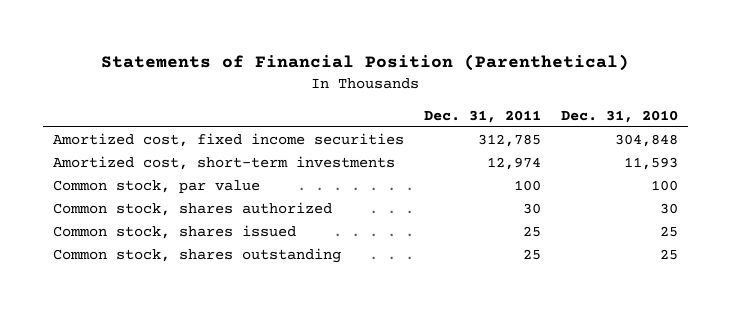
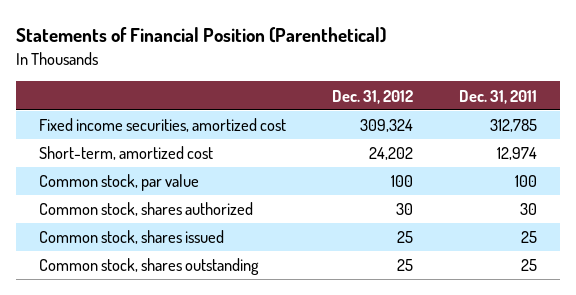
[561,109,679,123] Dec. 31, 2010 -> none
none -> [331,89,413,104] Dec. 31, 2012
[52,133,404,148] Amortized cost, fixed income securities -> [39,118,287,133] Fixed income securities, amortized cost
[52,156,395,171] Amortized cost, short-term investments -> [39,146,214,161] Short-term, amortized cost

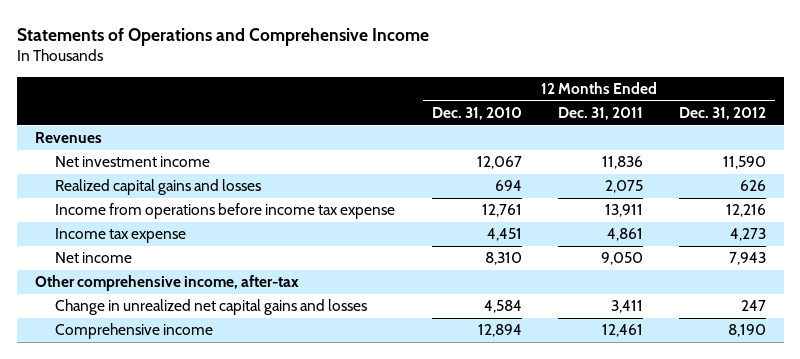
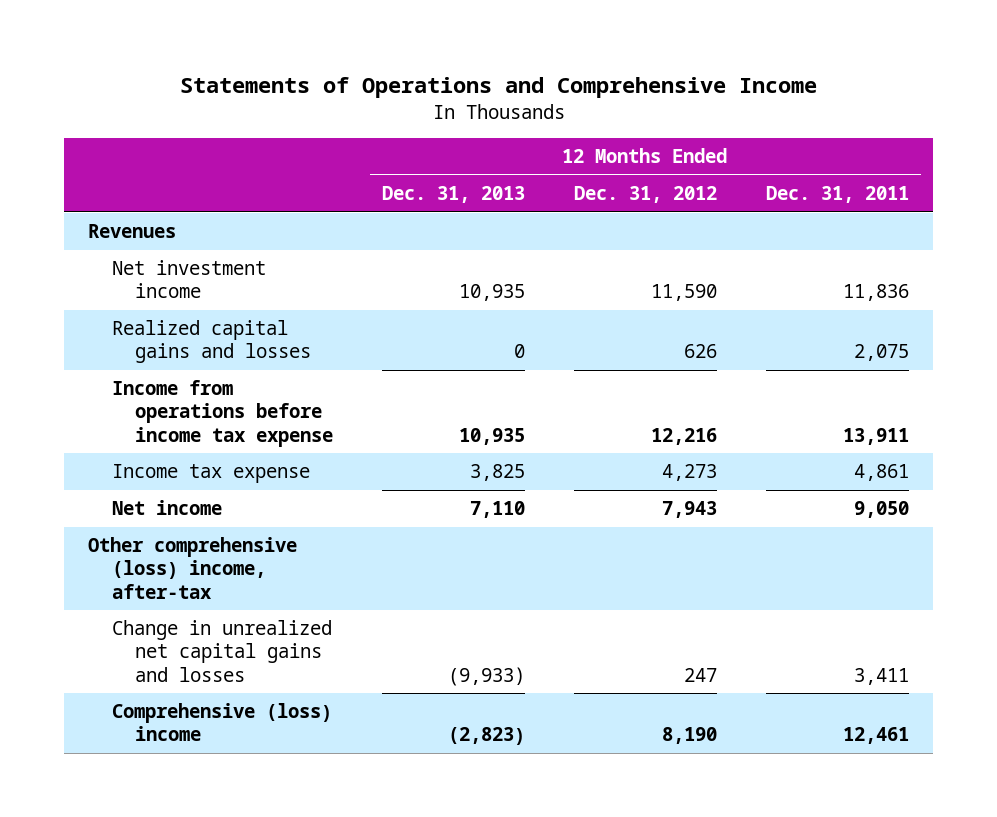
[431,107,522,121] Dec. 31, 2010 -> none
none -> [382,186,526,204] Dec. 31, 2013
[34,275,299,292] Other comprehensive income, after-tax -> [88,537,298,599] Other comprehensive (loss) income, after-tax
[55,323,214,340] Comprehensive income -> [111,703,332,742] Comprehensive (loss) income

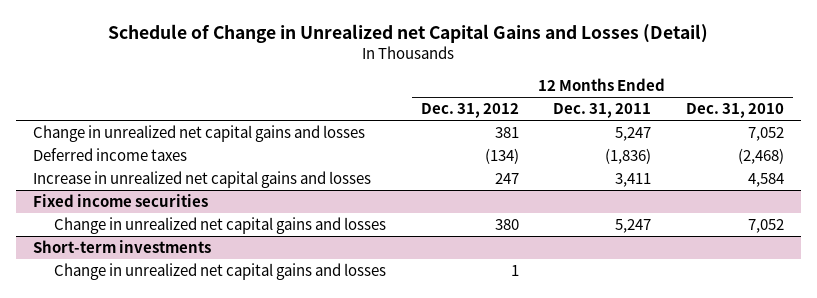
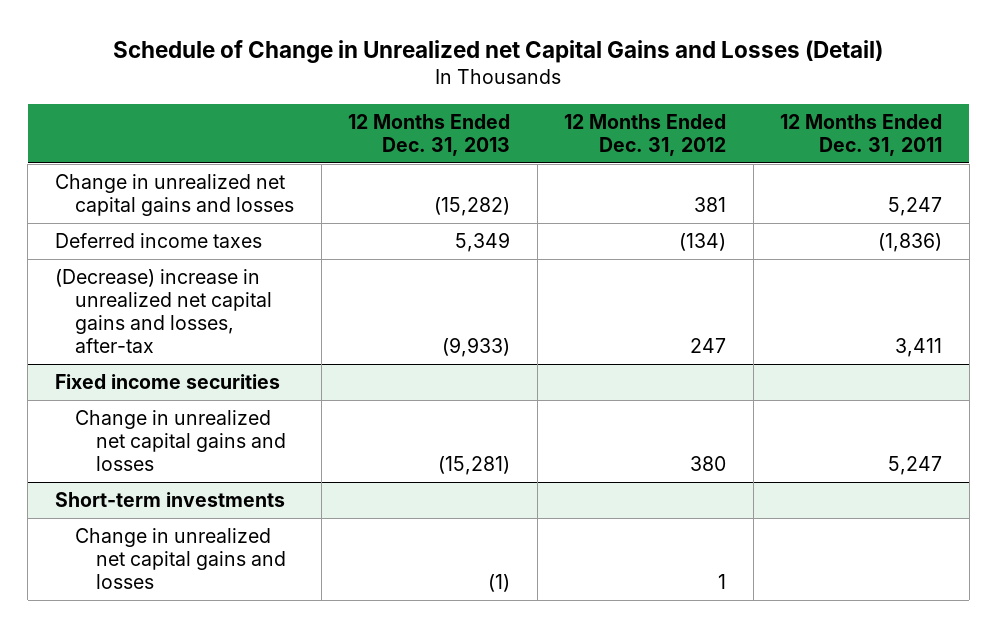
[686,103,785,119] Dec. 31, 2010 -> none
none -> [348,113,511,156] 12 Months Ended Dec. 31, 2013
[32,171,371,189] Increase in unrealized net capital gains and losses -> [54,269,273,354] (Decrease) increase in unrealized net capital gains and losses, after-tax

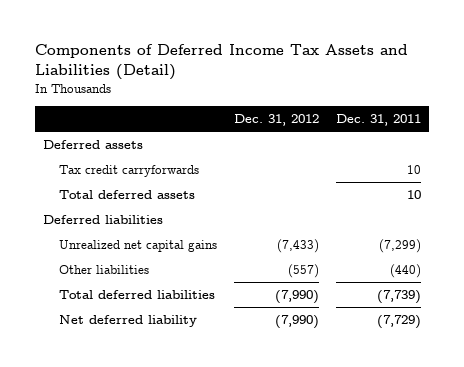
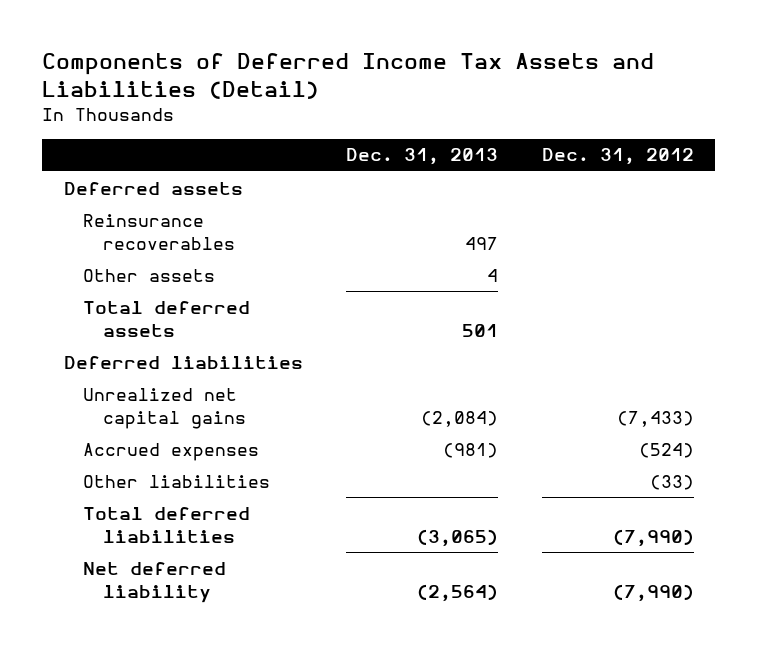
[335,114,421,127] Dec. 31, 2011 -> none
none -> [346,148,499,166] Dec. 31, 2013
[59,165,200,178] Tax credit carryforwards -> none
none -> [83,213,235,250] Reinsurance recoverables
none -> [83,268,216,282] Other assets
none -> [83,442,260,461] Accrued expenses
[287,264,319,279] (557) -> [649,474,694,490] (33)

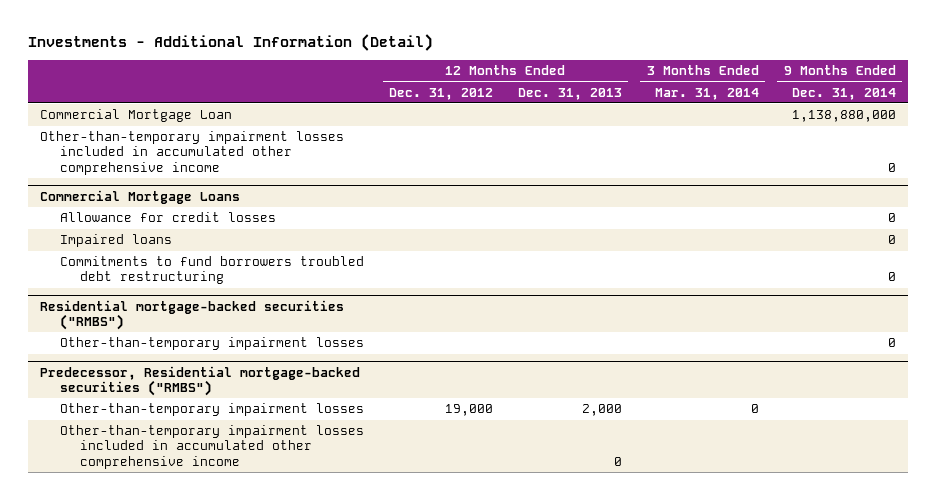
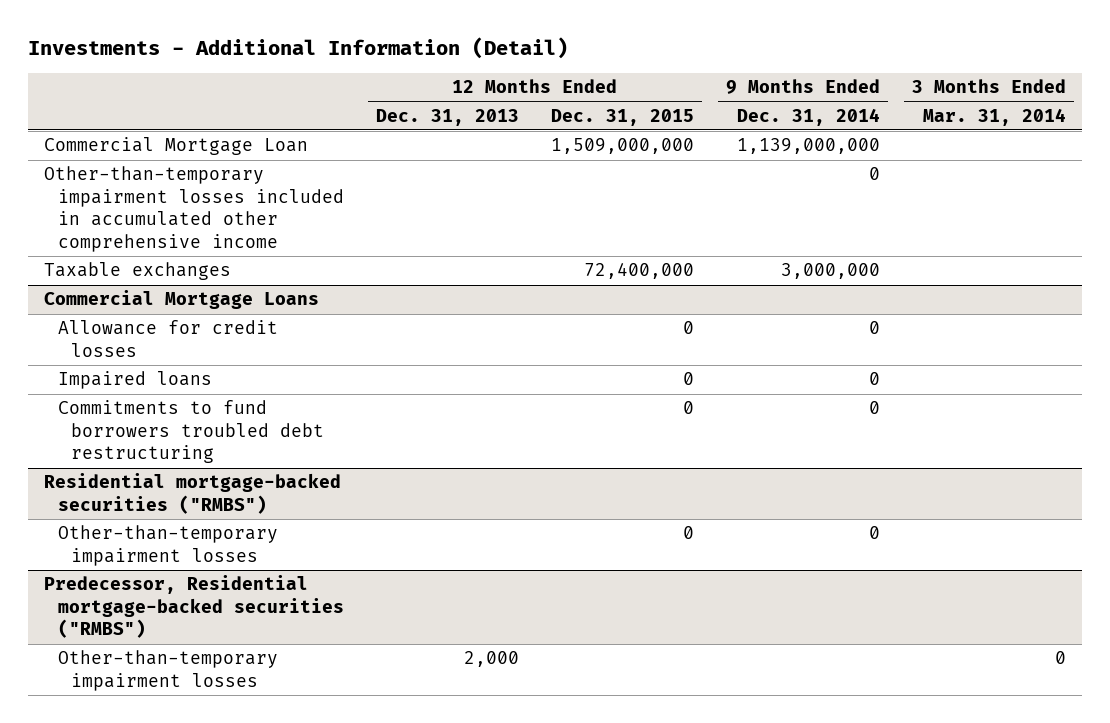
[389,87,494,100] Dec. 31, 2012 -> none
none -> [550,108,694,126] Dec. 31, 2015
[791,110,896,123] 1,138,880,000 -> [736,138,880,155] 1,139,000,000
none -> [44,262,232,281] Taxable exchanges
[60,425,365,469] Other-than-temporary impairment losses included in accumulated other comprehensive income -> none

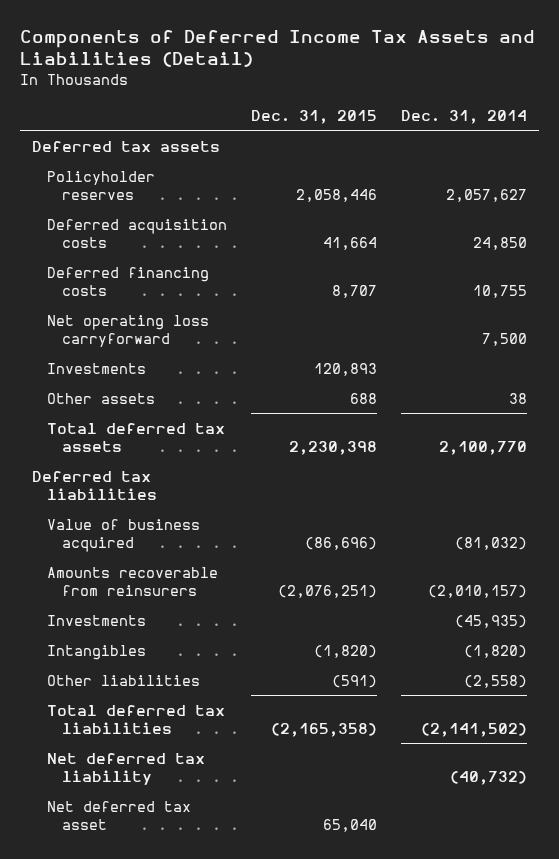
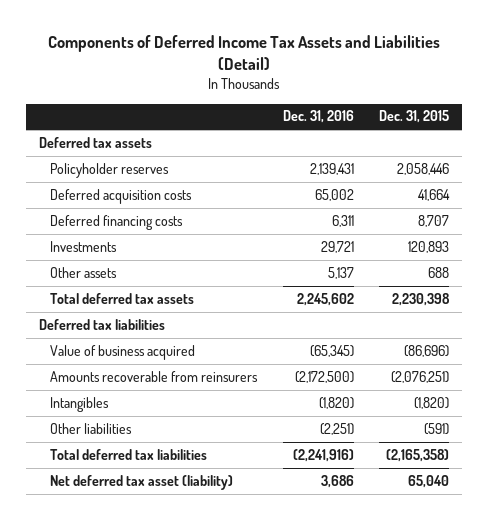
[400,109,527,124] Dec. 31, 2014 -> none
none -> [282,110,354,124] Dec. 31, 2016
[46,314,209,348] Net operating loss carryforward -> none
[46,614,146,626] Investments -> none
[46,752,205,786] Net deferred tax liability -> none
[46,800,191,831] Net deferred tax asset -> [50,474,234,490] Net deferred tax asset (liability)

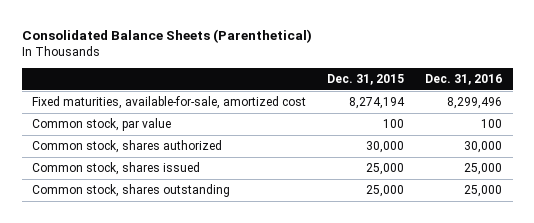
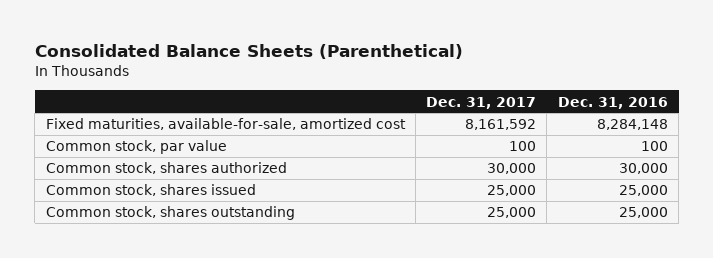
[327,74,405,86] Dec. 31, 2015 -> none
none -> [426,96,537,109] Dec. 31, 2017
[447,97,503,110] 8,299,496 -> [596,119,668,131] 8,284,148

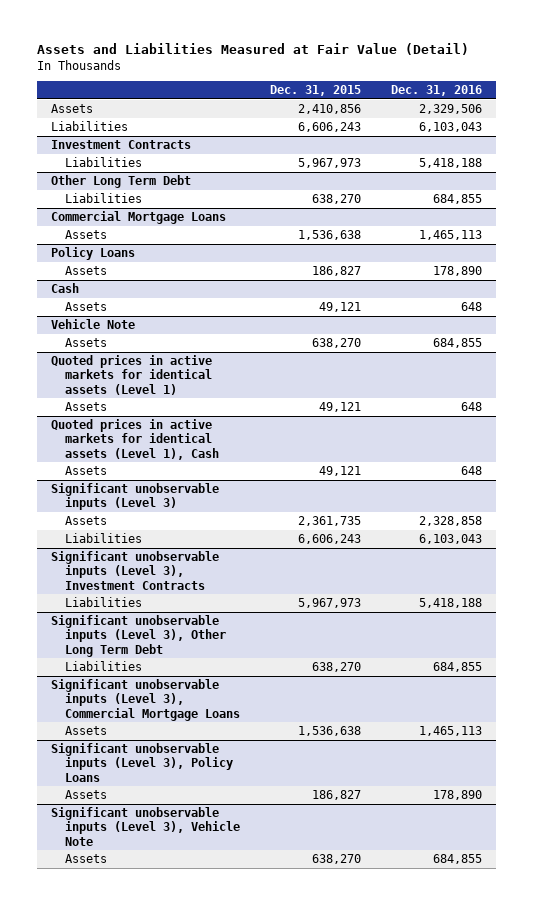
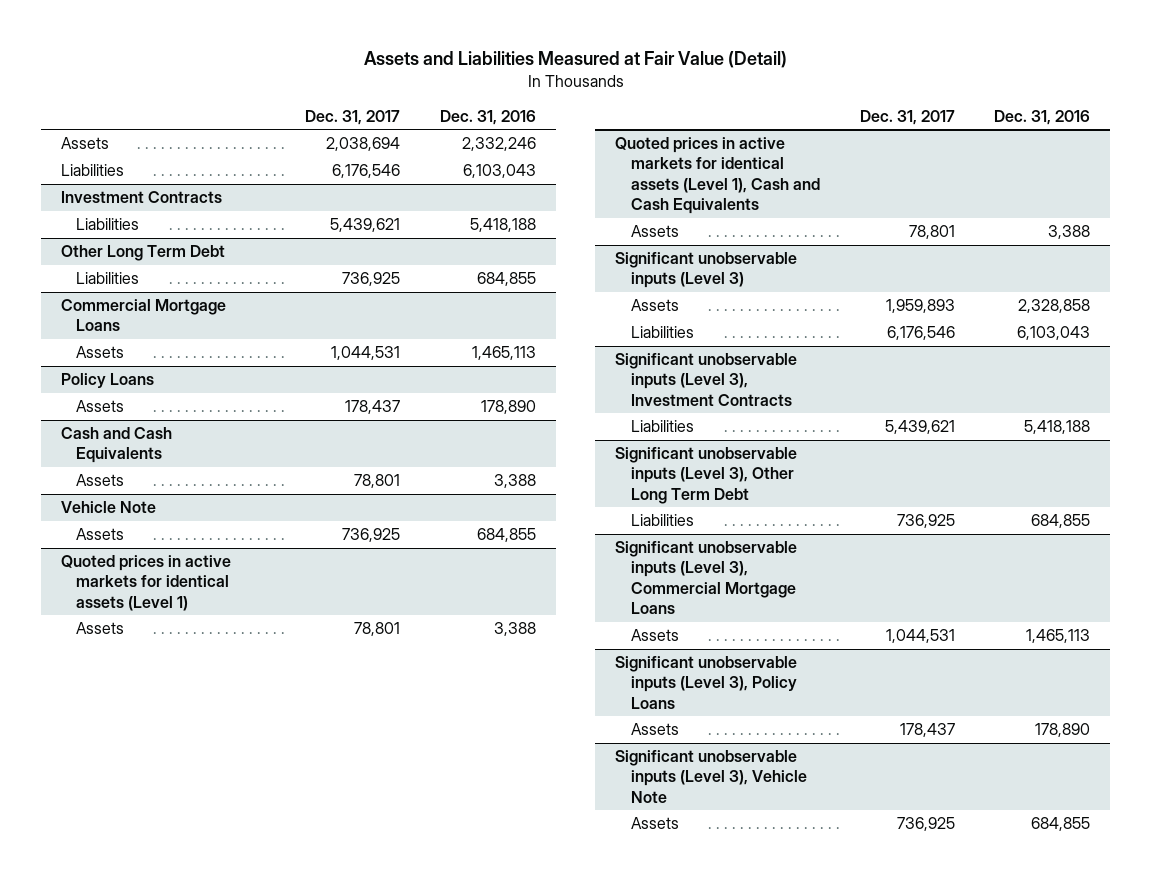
[270,85,362,97] Dec. 31, 2015 -> none
none -> [305,109,401,125] Dec. 31, 2017
[418,103,482,114] 2,329,506 -> [462,137,537,152] 2,332,246
[51,282,80,293] Cash -> none
none -> [60,427,172,464] Cash and Cash Equivalents
[460,301,482,311] 648 -> [494,474,537,489] 3,388
[460,401,482,411] 648 -> [494,622,537,637] 3,388
[51,418,220,460] Quoted prices in active markets for identical assets (Level 1), Cash -> [615,137,820,215] Quoted prices in active markets for identical assets (Level 1), Cash and Cash Equivalents
[460,465,482,475] 648 -> [1048,225,1091,240] 3,388

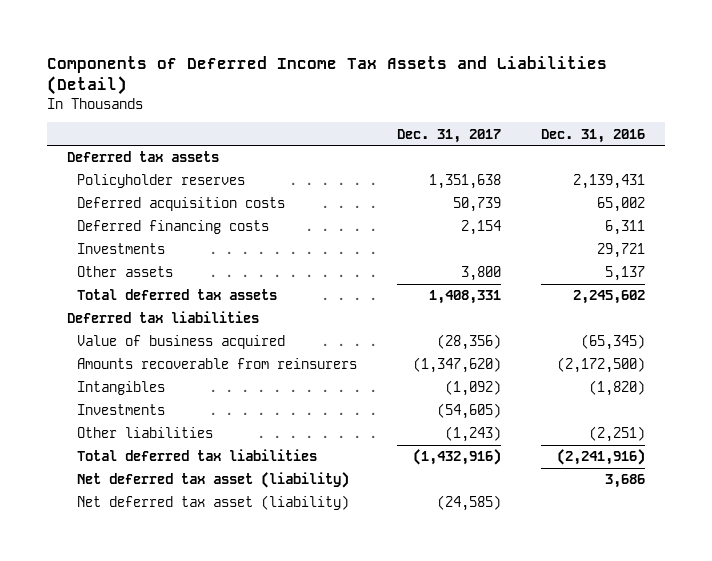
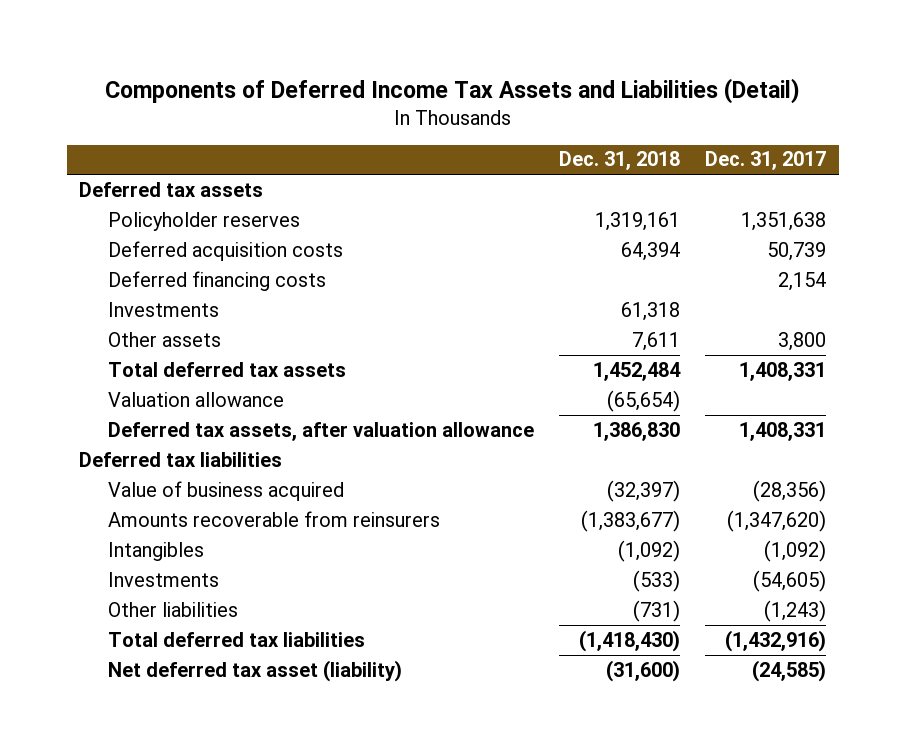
[540,128,645,143] Dec. 31, 2016 -> none
none -> [558,151,680,171] Dec. 31, 2018
none -> [107,391,284,407] Valuation allowance
none -> [107,421,534,441] Deferred tax assets, after valuation allowance
[77,472,350,489] Net deferred tax asset (liability) -> none

